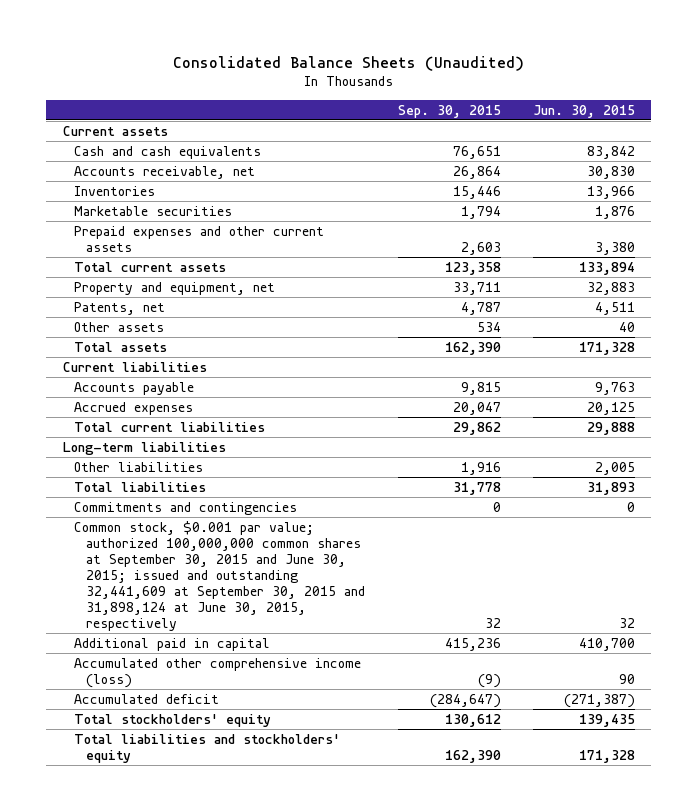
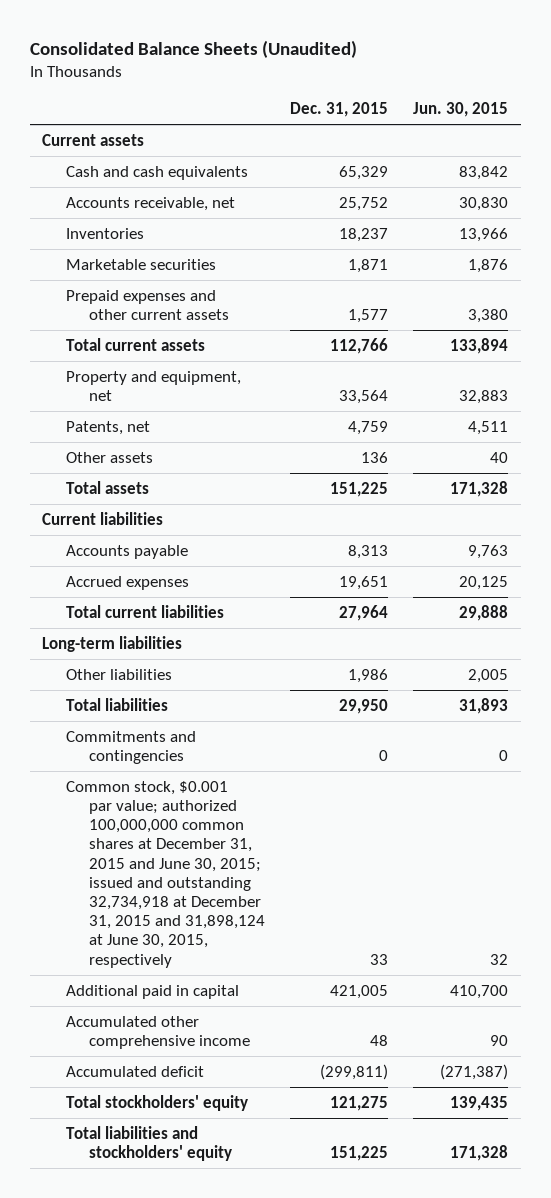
[397,104,501,118] Sep. 30, 2015 -> none
none -> [290,101,389,117] Dec. 31, 2015
[74,520,366,632] Common stock, $0.001 par value; authorized 100,000,000 common shares at September 30, 2015 and June 30, 2015; issued and outstanding 32,441,609 at September 30, 2015 and 31,898,124 at June 30, 2015, respectively -> [65,780,266,968] Common stock, $0.001 par value; authorized 100,000,000 common shares at December 31, 2015 and June 30, 2015; issued and outstanding 32,734,918 at December 31, 2015 and 31,898,124 at June 30, 2015, respectively
[74,657,362,688] Accumulated other comprehensive income (loss) -> [65,1015,251,1049] Accumulated other comprehensive income

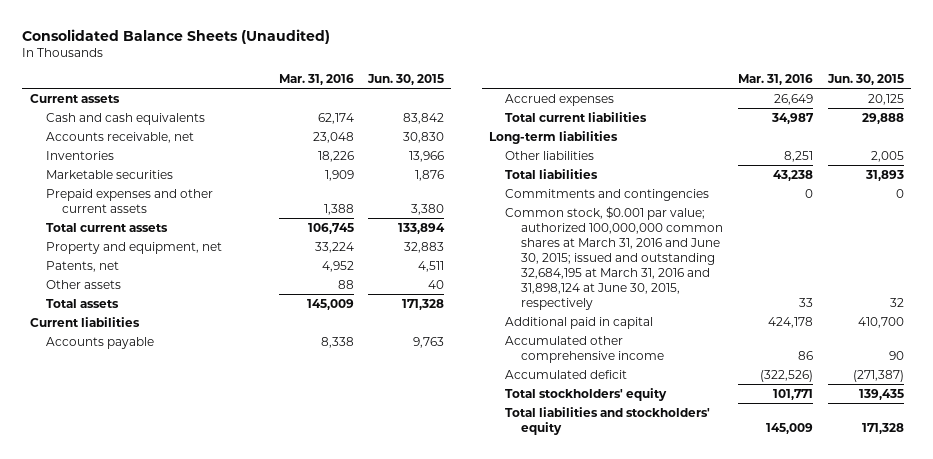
[290,101,389,117] Dec. 31, 2015 -> none
none -> [278,74,354,86] Mar. 31, 2016
[65,780,266,968] Common stock, $0.001 par value; authorized 100,000,000 common shares at December 31, 2015 and June 30, 2015; issued and outstanding 32,734,918 at December 31, 2015 and 31,898,124 at June 30, 2015, respectively -> [505,205,724,311] Common stock, $0.001 par value; authorized 100,000,000 common shares at March 31, 2016 and June 30, 2015; issued and outstanding 32,684,195 at March 31, 2016 and 31,898,124 at June 30, 2015, respectively

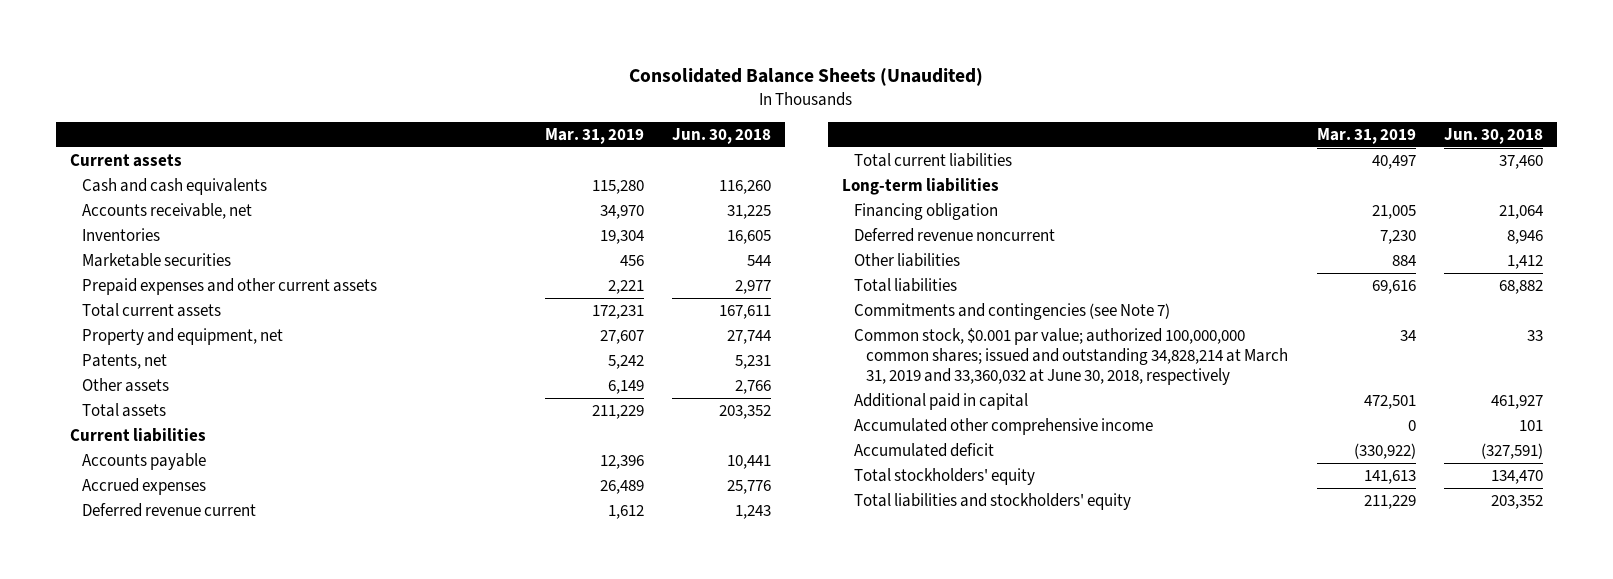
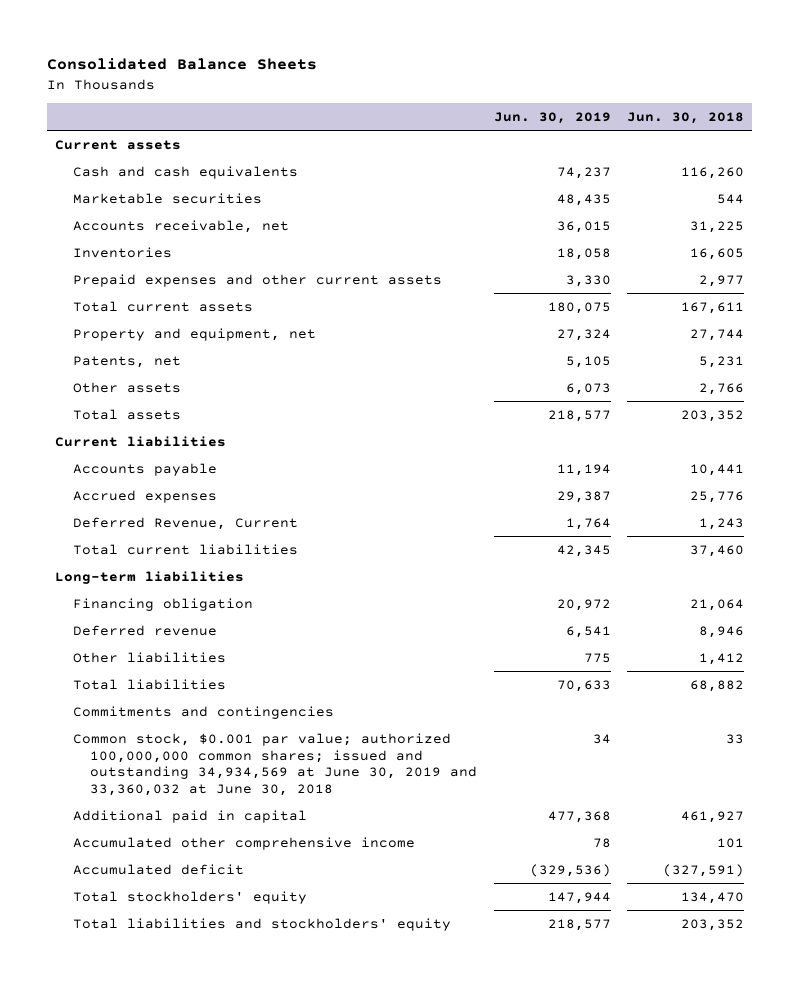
[629,68,984,87] Consolidated Balance Sheets (Unaudited) -> [46,58,317,71] Consolidated Balance Sheets
[544,127,644,144] Mar. 31, 2019 -> none
none -> [493,111,611,124] Jun. 30, 2019
[82,252,232,267] Marketable securities -> [72,192,262,204] Marketable securities
[82,502,257,517] Deferred revenue current -> [72,516,298,530] Deferred Revenue, Current
[854,227,1056,242] Deferred revenue noncurrent -> [72,624,217,636] Deferred revenue
[854,302,1171,320] Commitments and contingencies (see Note 7) -> [72,705,334,719] Commitments and contingencies
[854,327,1289,386] Common stock, $0.001 par value; authorized 100,000,000 common shares; issued and outstanding 34,828,214 at March 31, 2019 and 33,360,032 at June 30, 2018, respectively -> [72,732,478,796] Common stock, $0.001 par value; authorized 100,000,000 common shares; issued and outstanding 34,934,569 at June 30, 2019 and 33,360,032 at June 30, 2018

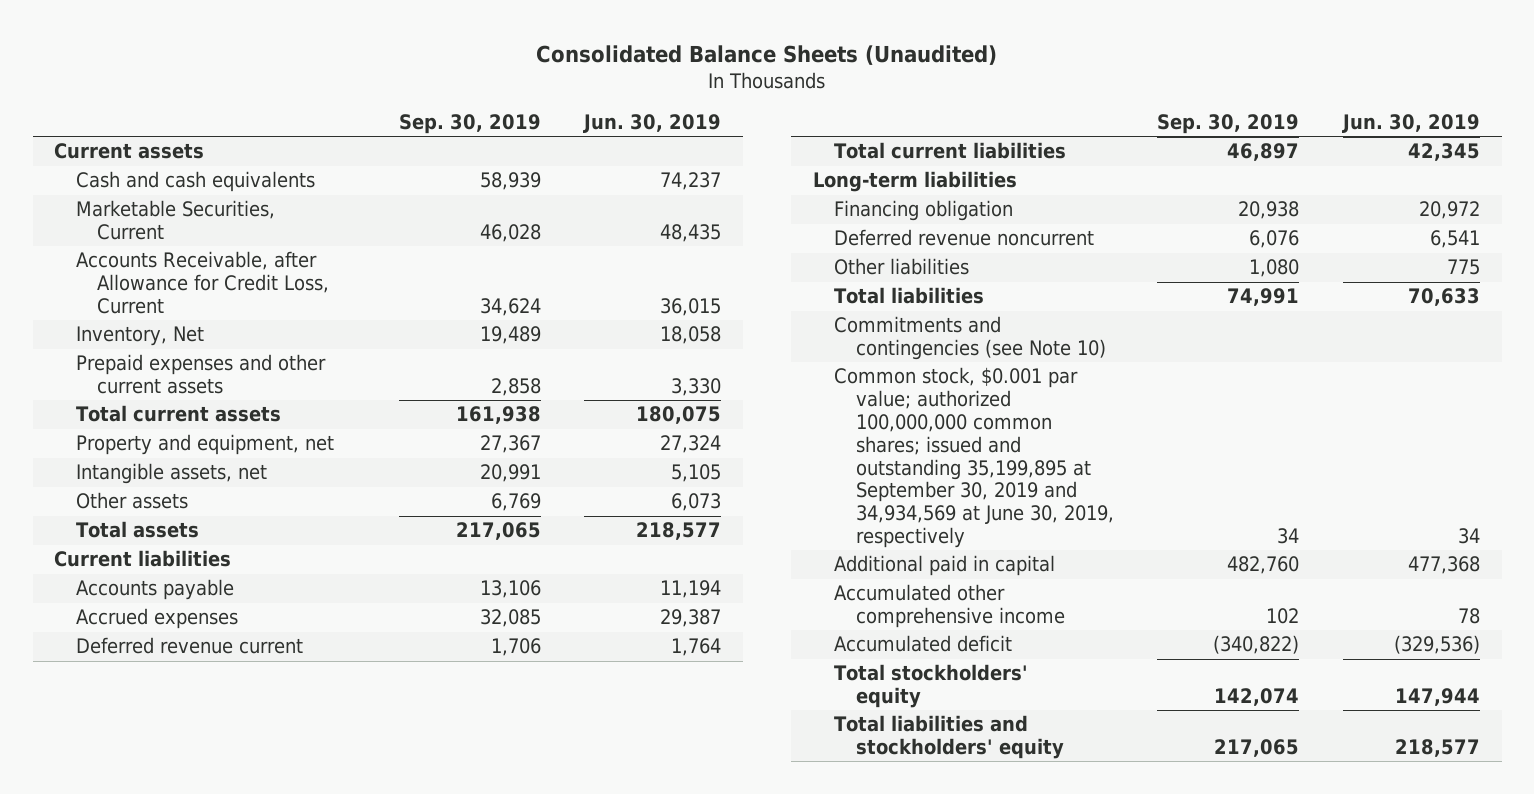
[46,58,317,71] Consolidated Balance Sheets -> [536,45,998,66] Consolidated Balance Sheets (Unaudited)
[626,111,744,124] Jun. 30, 2018 -> none
none -> [398,114,541,135] Sep. 30, 2019
[72,192,262,204] Marketable securities -> [75,200,275,241] Marketable Securities, Current
[72,219,289,233] Accounts receivable, net -> [75,251,330,314] Accounts Receivable, after Allowance for Credit Loss, Current
[72,246,172,258] Inventories -> [75,326,204,347] Inventory, Net
[72,355,181,368] Patents, net -> [75,463,267,485] Intangible assets, net
[72,516,298,530] Deferred Revenue, Current -> [75,637,303,655] Deferred revenue current
[72,624,217,636] Deferred revenue -> [834,229,1095,247] Deferred revenue noncurrent
[72,705,334,719] Commitments and contingencies -> [834,316,1106,361] Commitments and contingencies (see Note 10)
[72,732,478,796] Common stock, $0.001 par value; authorized 100,000,000 common shares; issued and outstanding 34,934,569 at June 30, 2019 and 33,360,032 at June 30, 2018 -> [834,367,1114,548] Common stock, $0.001 par value; authorized 100,000,000 common shares; issued and outstanding 35,199,895 at September 30, 2019 and 34,934,569 at June 30, 2019, respectively

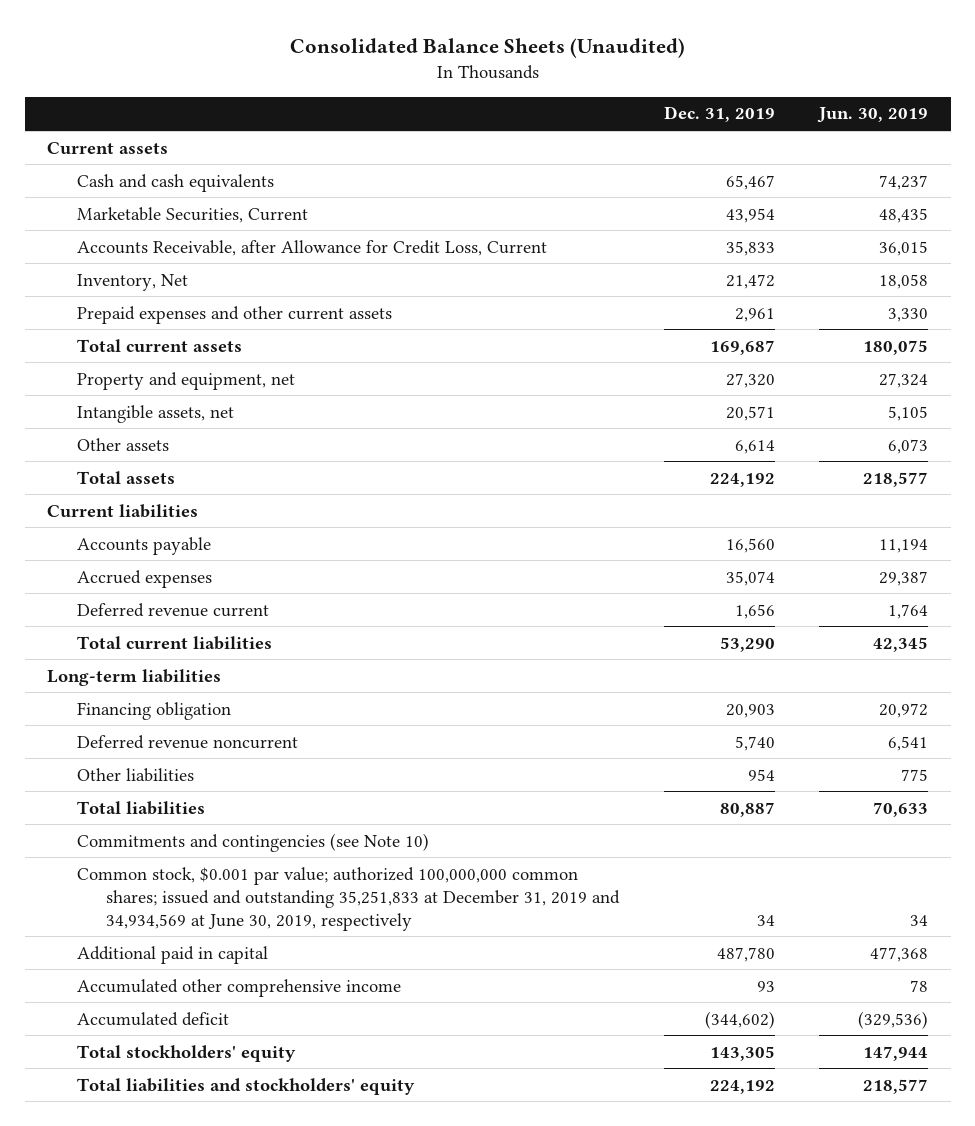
[398,114,541,135] Sep. 30, 2019 -> none
none -> [663,106,775,123] Dec. 31, 2019
[834,367,1114,548] Common stock, $0.001 par value; authorized 100,000,000 common shares; issued and outstanding 35,199,895 at September 30, 2019 and 34,934,569 at June 30, 2019, respectively -> [76,866,620,931] Common stock, $0.001 par value; authorized 100,000,000 common shares; issued and outstanding 35,251,833 at December 31, 2019 and 34,934,569 at June 30, 2019, respectively

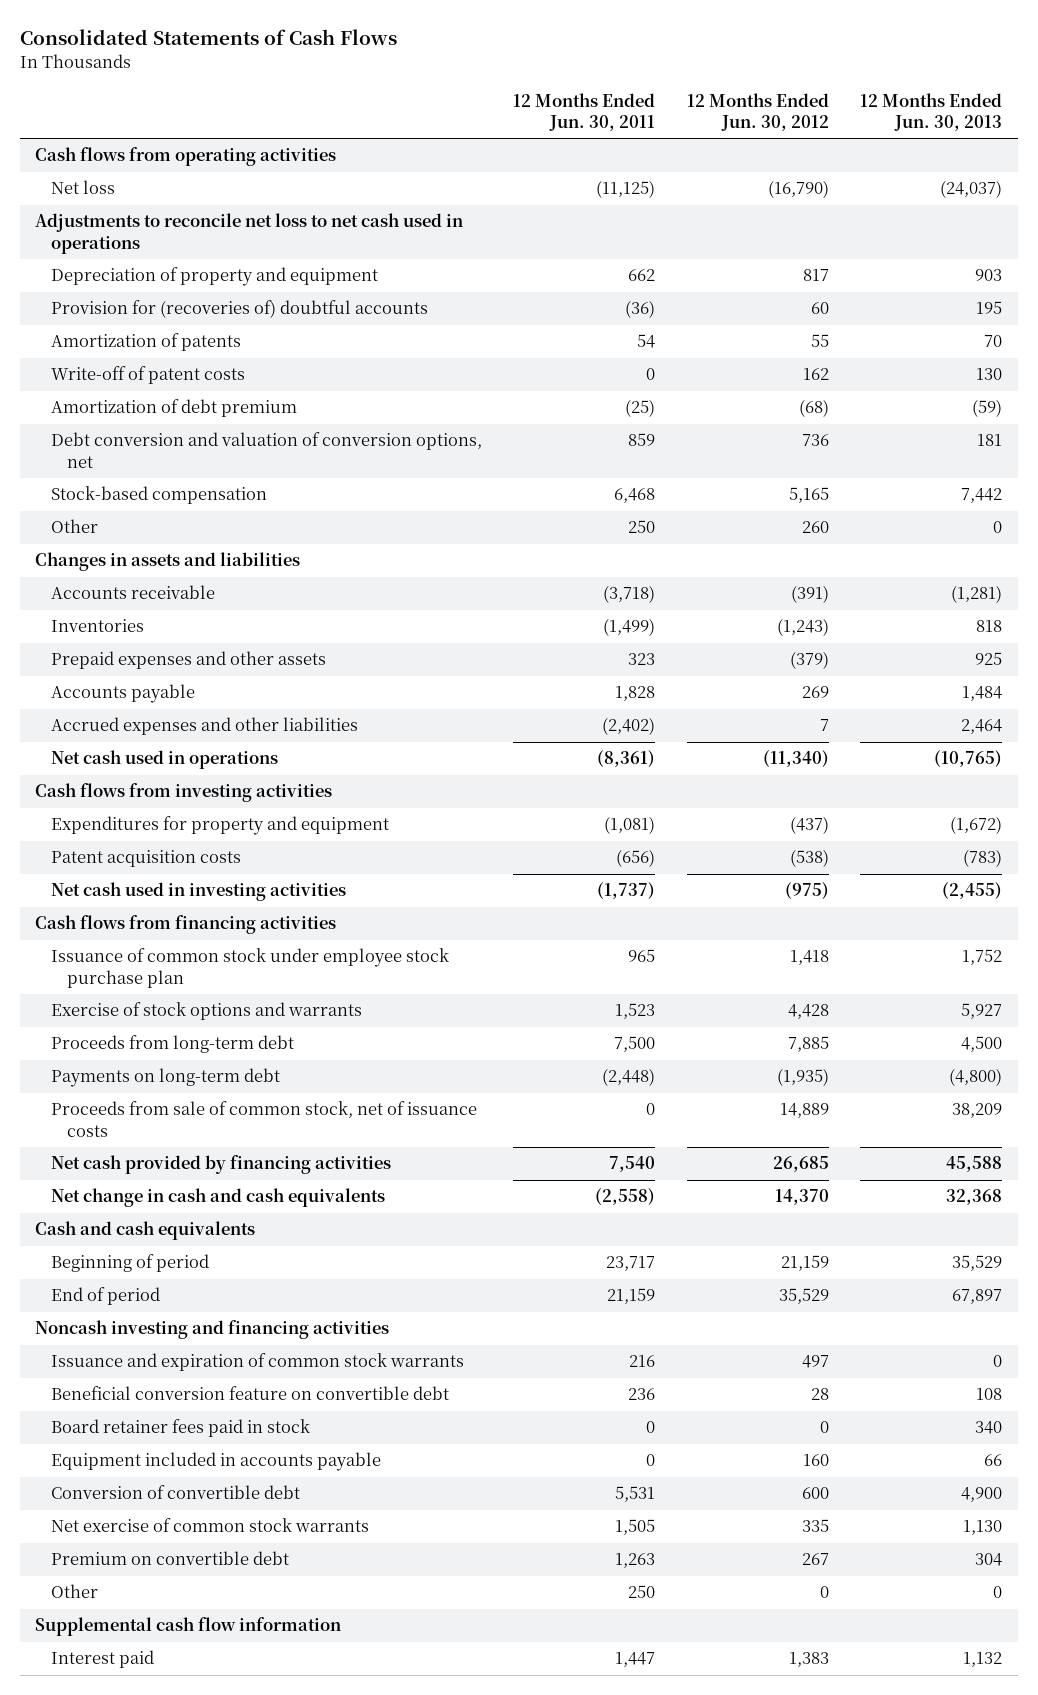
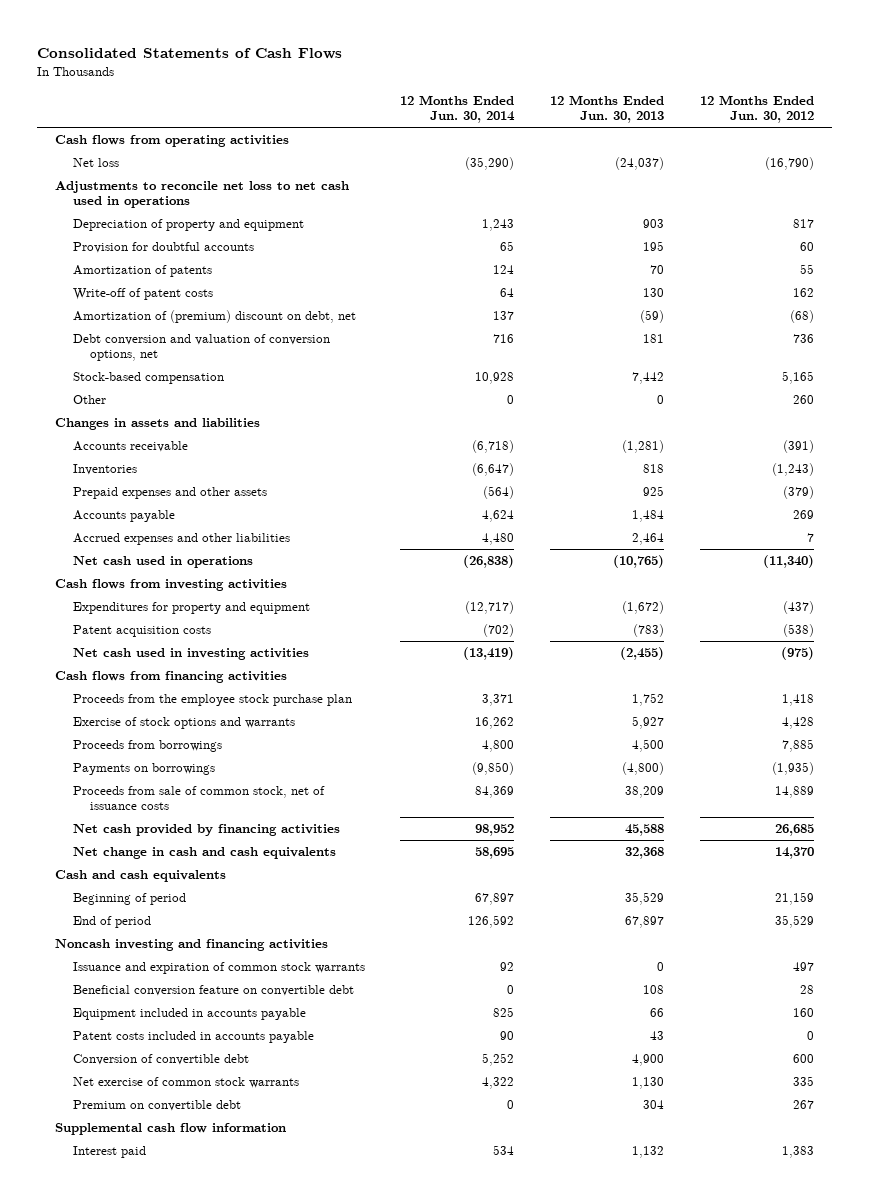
[513,92,656,131] 12 Months Ended Jun. 30, 2011 -> none
none -> [400,94,516,124] 12 Months Ended Jun. 30, 2014
[51,300,429,319] Provision for (recoveries of) doubtful accounts -> [72,242,254,254] Provision for doubtful accounts
[51,399,298,418] Amortization of debt premium -> [72,310,356,324] Amortization of (premium) discount on debt, net
[51,948,450,988] Issuance of common stock under employee stock purchase plan -> [72,694,352,707] Proceeds from the employee stock purchase plan
[51,1035,295,1054] Proceeds from long-term debt -> [72,740,222,753] Proceeds from borrowings
[51,1068,281,1088] Payments on long-term debt -> [72,763,215,776] Payments on borrowings
[51,1419,311,1438] Board retainer fees paid in stock -> none
none -> [72,1031,314,1044] Patent costs included in accounts payable
[51,1584,99,1599] Other -> none

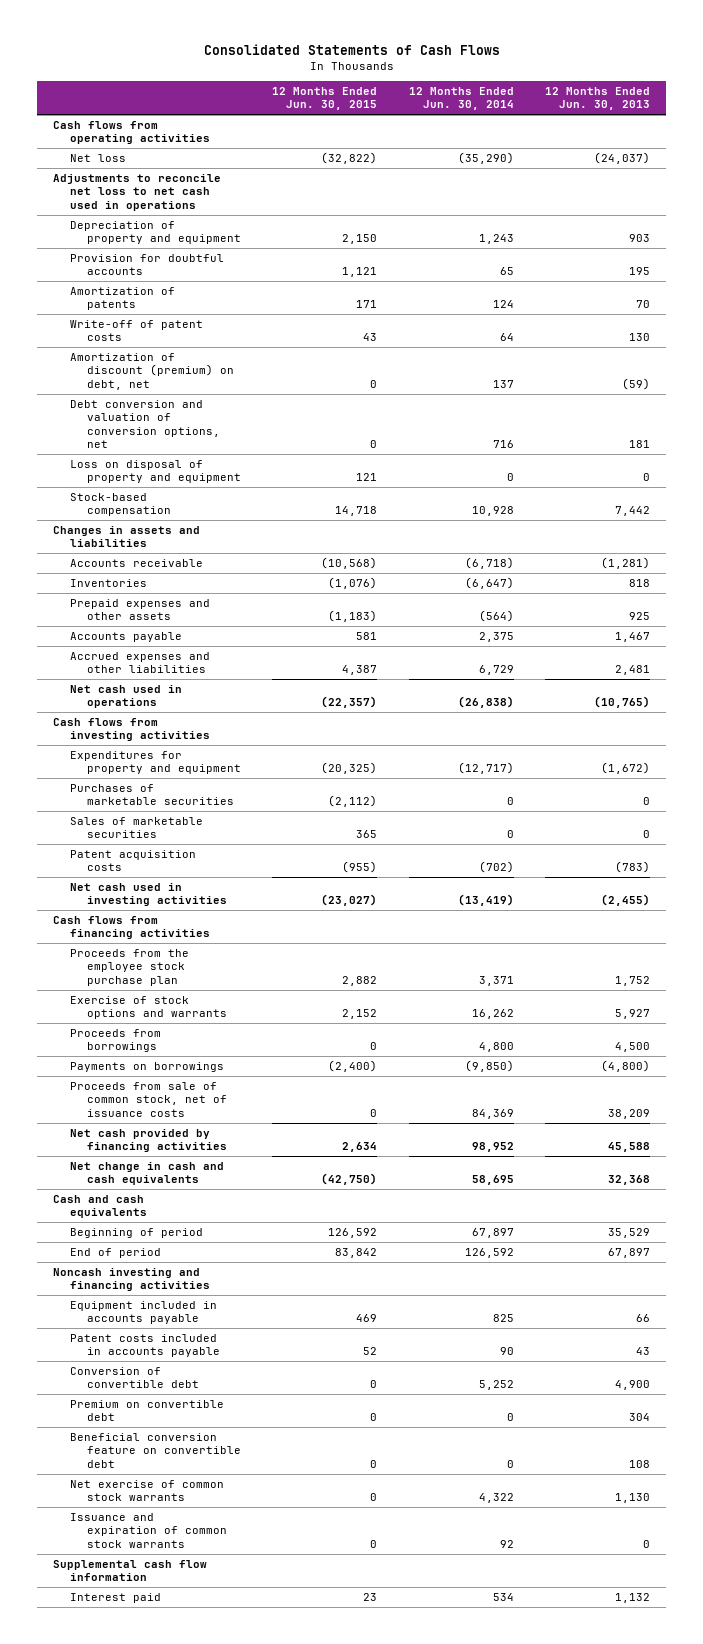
[699,94,814,124] 12 Months Ended Jun. 30, 2012 -> none
none -> [272,86,378,111] 12 Months Ended Jun. 30, 2015
[72,310,356,324] Amortization of (premium) discount on debt, net -> [70,352,235,390] Amortization of discount (premium) on debt, net
none -> [70,459,242,484] Loss on disposal of property and equipment
[72,395,106,405] Other -> none
[482,510,515,523] 4,624 -> [478,631,514,642] 2,375
[632,510,665,523] 1,484 -> [615,631,651,642] 1,467
[482,533,515,546] 4,480 -> [478,665,514,676] 6,729
[632,533,665,546] 2,464 -> [615,665,651,676] 2,481
none -> [70,783,235,806] Purchases of marketable securities
none -> [70,816,204,839] Sales of marketable securities
[72,985,354,997] Beneficial conversion feature on convertible debt -> [70,1432,242,1468] Beneficial conversion feature on convertible debt
[72,1077,299,1089] Net exercise of common stock warrants -> [70,1479,225,1502] Net exercise of common stock warrants
[72,962,365,975] Issuance and expiration of common stock warrants -> [70,1512,228,1548] Issuance and expiration of common stock warrants

